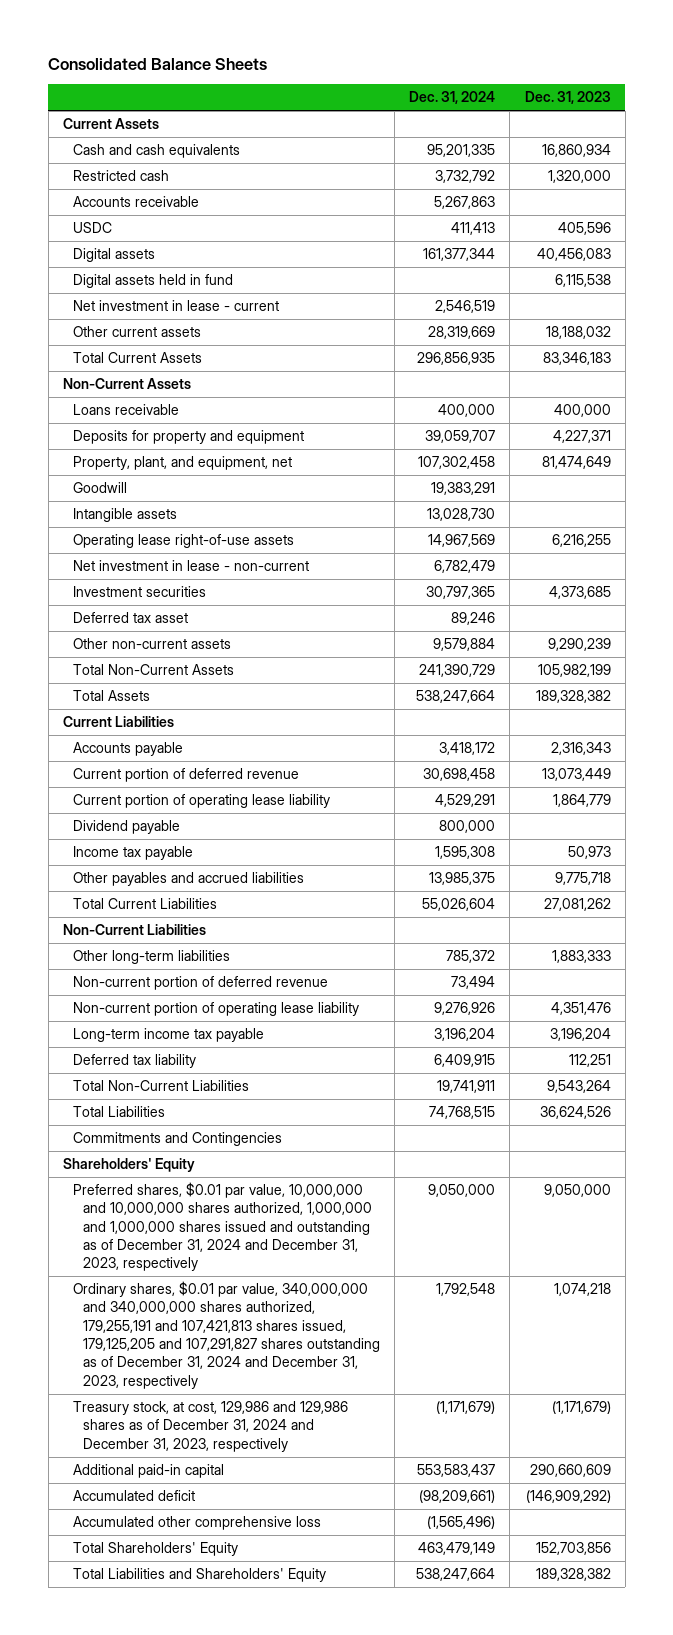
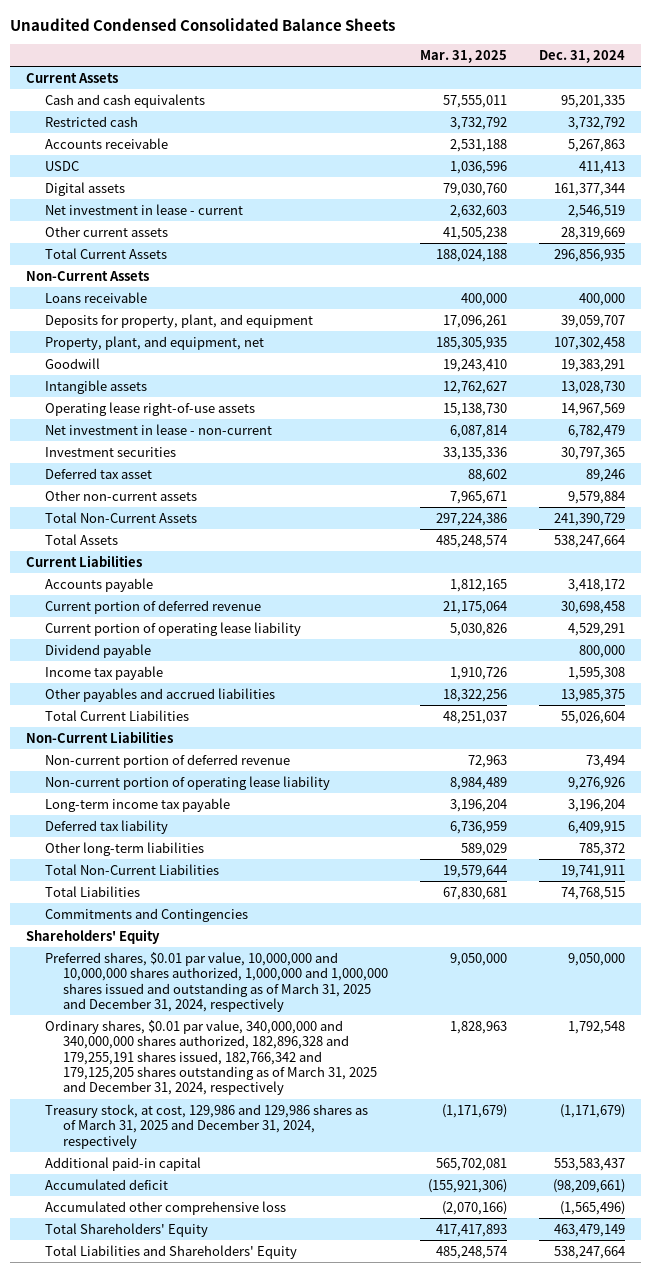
[48,58,268,71] Consolidated Balance Sheets -> [10,17,396,31] Unaudited Condensed Consolidated Balance Sheets
[524,91,611,105] Dec. 31, 2023 -> none
none -> [420,49,508,63] Mar. 31, 2025
[73,274,234,289] Digital assets held in fund -> none
[73,430,305,445] Deposits for property and equipment -> [44,314,313,329] Deposits for property, plant, and equipment
[73,950,231,965] Other long-term liabilities -> [44,842,204,857] Other long-term liabilities
[73,1182,373,1272] Preferred shares, $0.01 par value, 10,000,000 and 10,000,000 shares authorized, 1,000,000 and 1,000,000 shares issued and outstanding as of December 31, 2024 and December 31, 2023, respectively -> [44,952,389,1013] Preferred shares, $0.01 par value, 10,000,000 and 10,000,000 shares authorized, 1,000,000 and 1,000,000 shares issued and outstanding as of March 31, 2025 and December 31, 2024, respectively
[73,1281,381,1389] Ordinary shares, $0.01 par value, 340,000,000 and 340,000,000 shares authorized, 179,255,191 and 107,421,813 shares issued, 179,125,205 and 107,291,827 shares outstanding as of December 31, 2024 and December 31, 2023, respectively -> [44,1020,378,1096] Ordinary shares, $0.01 par value, 340,000,000 and 340,000,000 shares authorized, 182,896,328 and 179,255,191 shares issued, 182,766,342 and 179,125,205 shares outstanding as of March 31, 2025 and December 31, 2024, respectively
[73,1401,349,1452] Treasury stock, at cost, 129,986 and 129,986 shares as of December 31, 2024 and December 31, 2023, respectively -> [44,1104,368,1149] Treasury stock, at cost, 129,986 and 129,986 shares as of March 31, 2025 and December 31, 2024, respectively

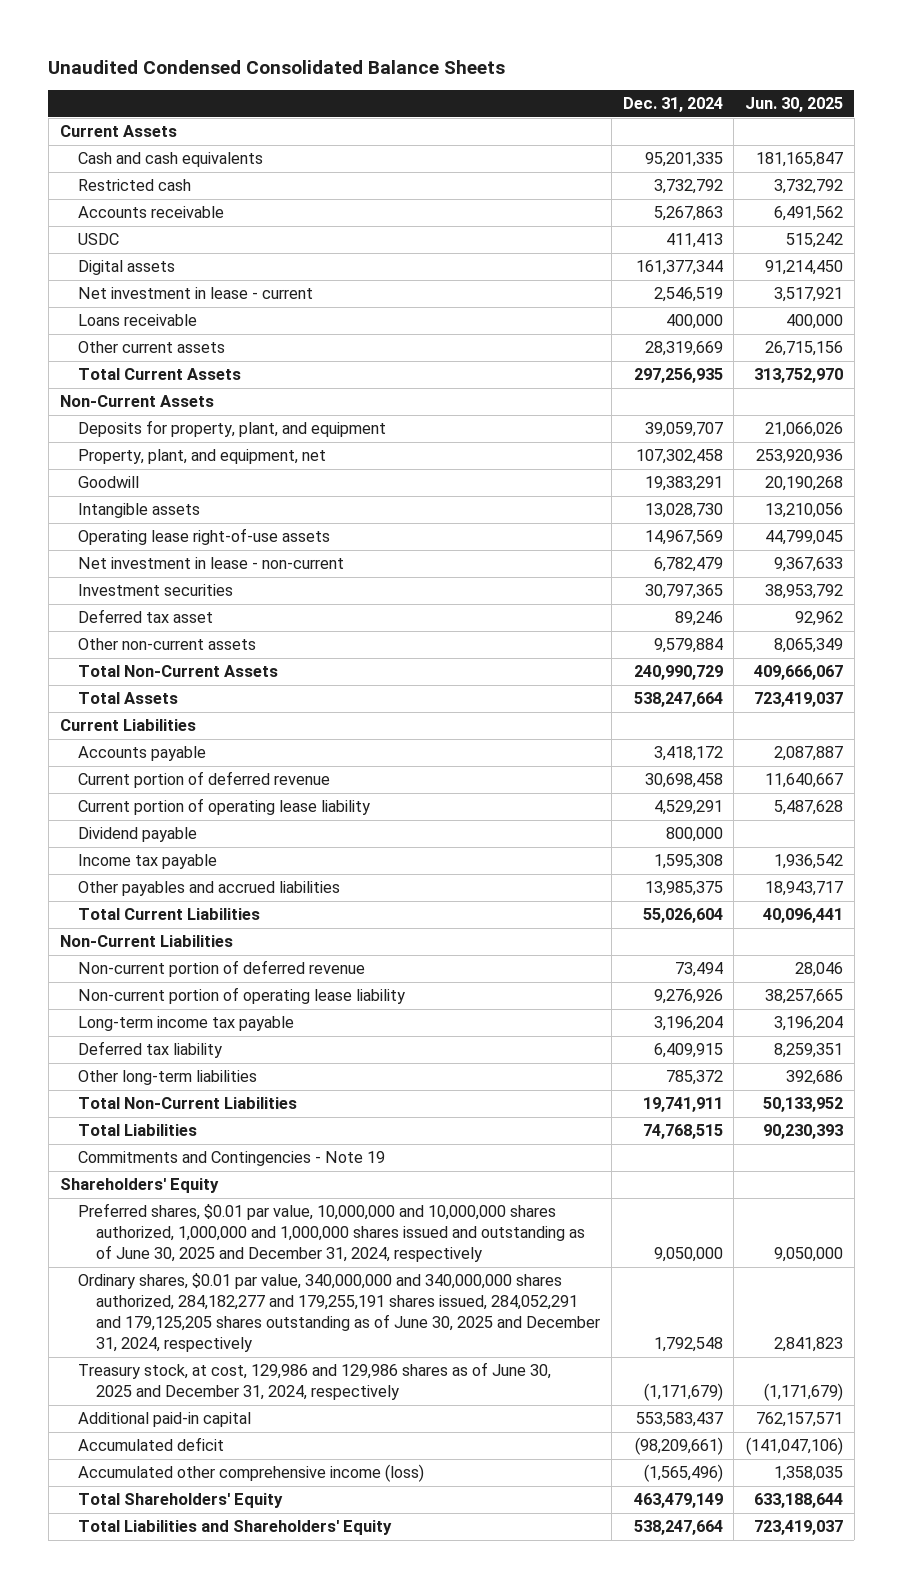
[420,49,508,63] Mar. 31, 2025 -> none
none -> [745,97,844,113] Jun. 30, 2025
[44,292,147,304] Loans receivable -> [77,314,197,327] Loans receivable
[553,249,625,263] 296,856,935 -> [633,368,723,384] 297,256,935
[553,513,625,527] 241,390,729 -> [633,665,723,681] 240,990,729
[44,908,248,923] Commitments and Contingencies -> [77,1151,385,1167] Commitments and Contingencies - Note 19
[44,952,389,1013] Preferred shares, $0.01 par value, 10,000,000 and 10,000,000 shares authorized, 1,000,000 and 1,000,000 shares issued and outstanding as of March 31, 2025 and December 31, 2024, respectively -> [77,1203,586,1263] Preferred shares, $0.01 par value, 10,000,000 and 10,000,000 shares authorized, 1,000,000 and 1,000,000 shares issued and outstanding as of June 30, 2025 and December 31, 2024, respectively
[44,1020,378,1096] Ordinary shares, $0.01 par value, 340,000,000 and 340,000,000 shares authorized, 182,896,328 and 179,255,191 shares issued, 182,766,342 and 179,125,205 shares outstanding as of March 31, 2025 and December 31, 2024, respectively -> [77,1273,601,1353] Ordinary shares, $0.01 par value, 340,000,000 and 340,000,000 shares authorized, 284,182,277 and 179,255,191 shares issued, 284,052,291 and 179,125,205 shares outstanding as of June 30, 2025 and December 31, 2024, respectively
[44,1104,368,1149] Treasury stock, at cost, 129,986 and 129,986 shares as of March 31, 2025 and December 31, 2024, respectively -> [77,1362,551,1401] Treasury stock, at cost, 129,986 and 129,986 shares as of June 30, 2025 and December 31, 2024, respectively
[44,1201,286,1216] Accumulated other comprehensive loss -> [77,1464,424,1483] Accumulated other comprehensive income (loss)

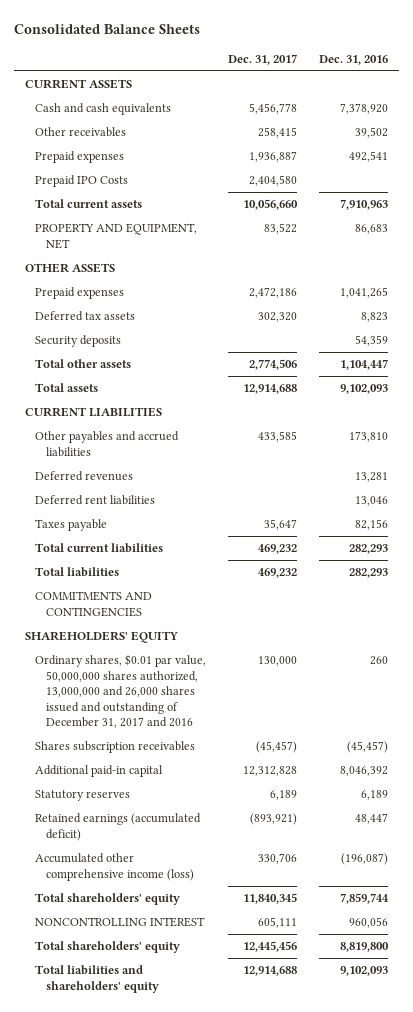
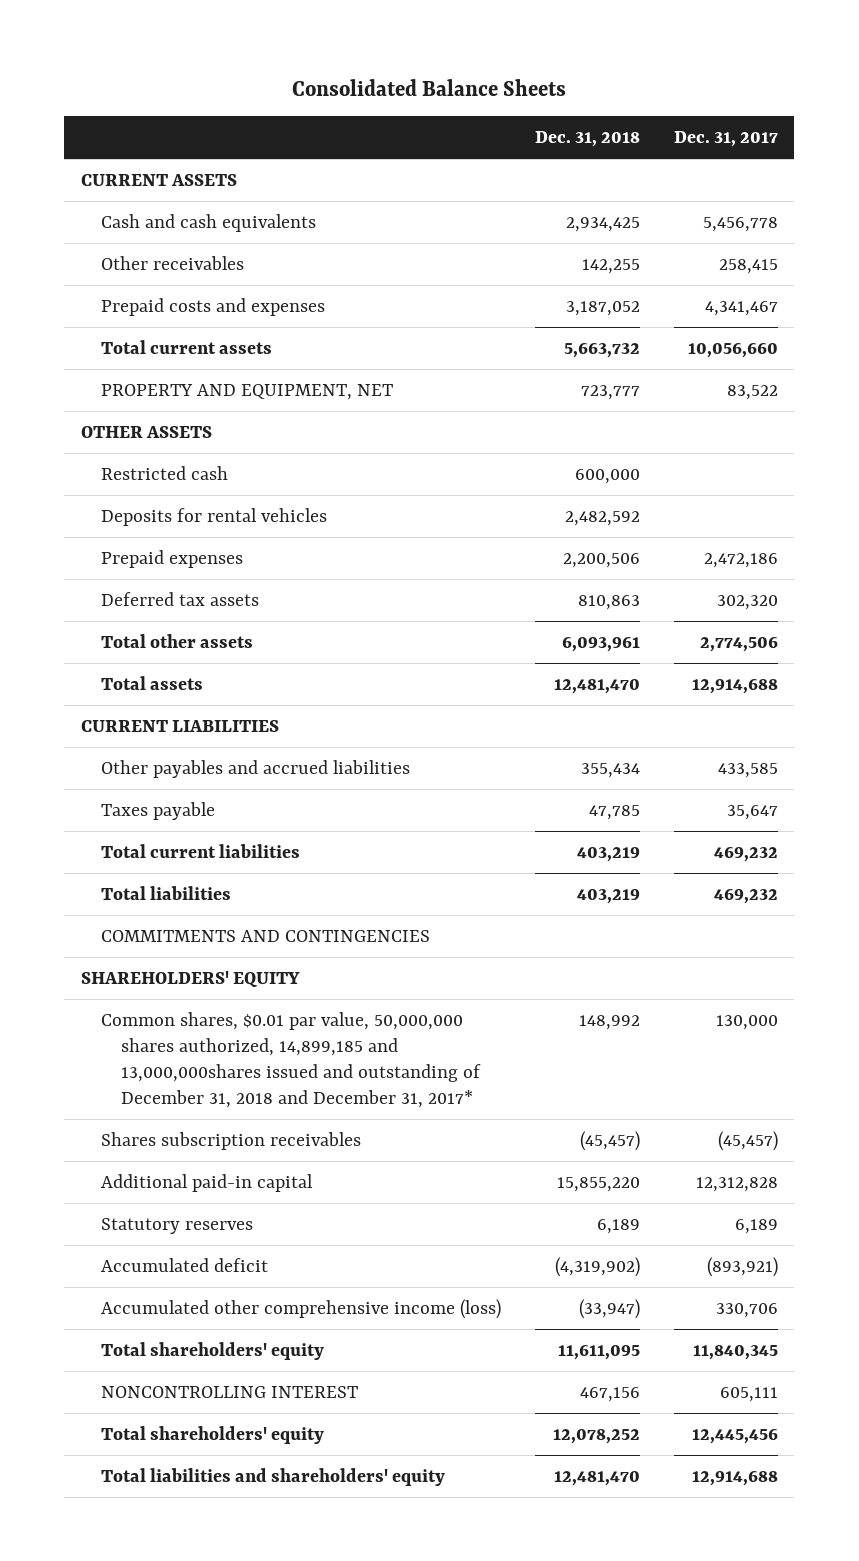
[318,54,388,65] Dec. 31, 2016 -> none
none -> [534,131,640,148] Dec. 31, 2018
[35,175,129,188] Prepaid IPO Costs -> none
[35,151,125,164] Prepaid expenses -> [101,297,326,316] Prepaid costs and expenses
[249,151,298,163] 1,936,887 -> [704,300,778,316] 4,341,467
none -> [101,465,229,480] Restricted cash
none -> [101,507,328,526] Deposits for rental vehicles
[35,335,122,348] Security deposits -> none
[35,471,134,482] Deferred revenues -> none
[35,495,156,506] Deferred rent liabilities -> none
[35,654,207,728] Ordinary shares, $0.01 par value, 50,000,000 shares authorized, 13,000,000 and 26,000 shares issued and outstanding of December 31, 2017 and 2016 -> [101,1011,482,1109] Common shares, $0.01 par value, 50,000,000 shares authorized, 14,899,185 and 13,000,000shares issued and outstanding of December 31, 2018 and December 31, 2017*
[35,813,202,841] Retained earnings (accumulated deficit) -> [101,1257,269,1272] Accumulated deficit

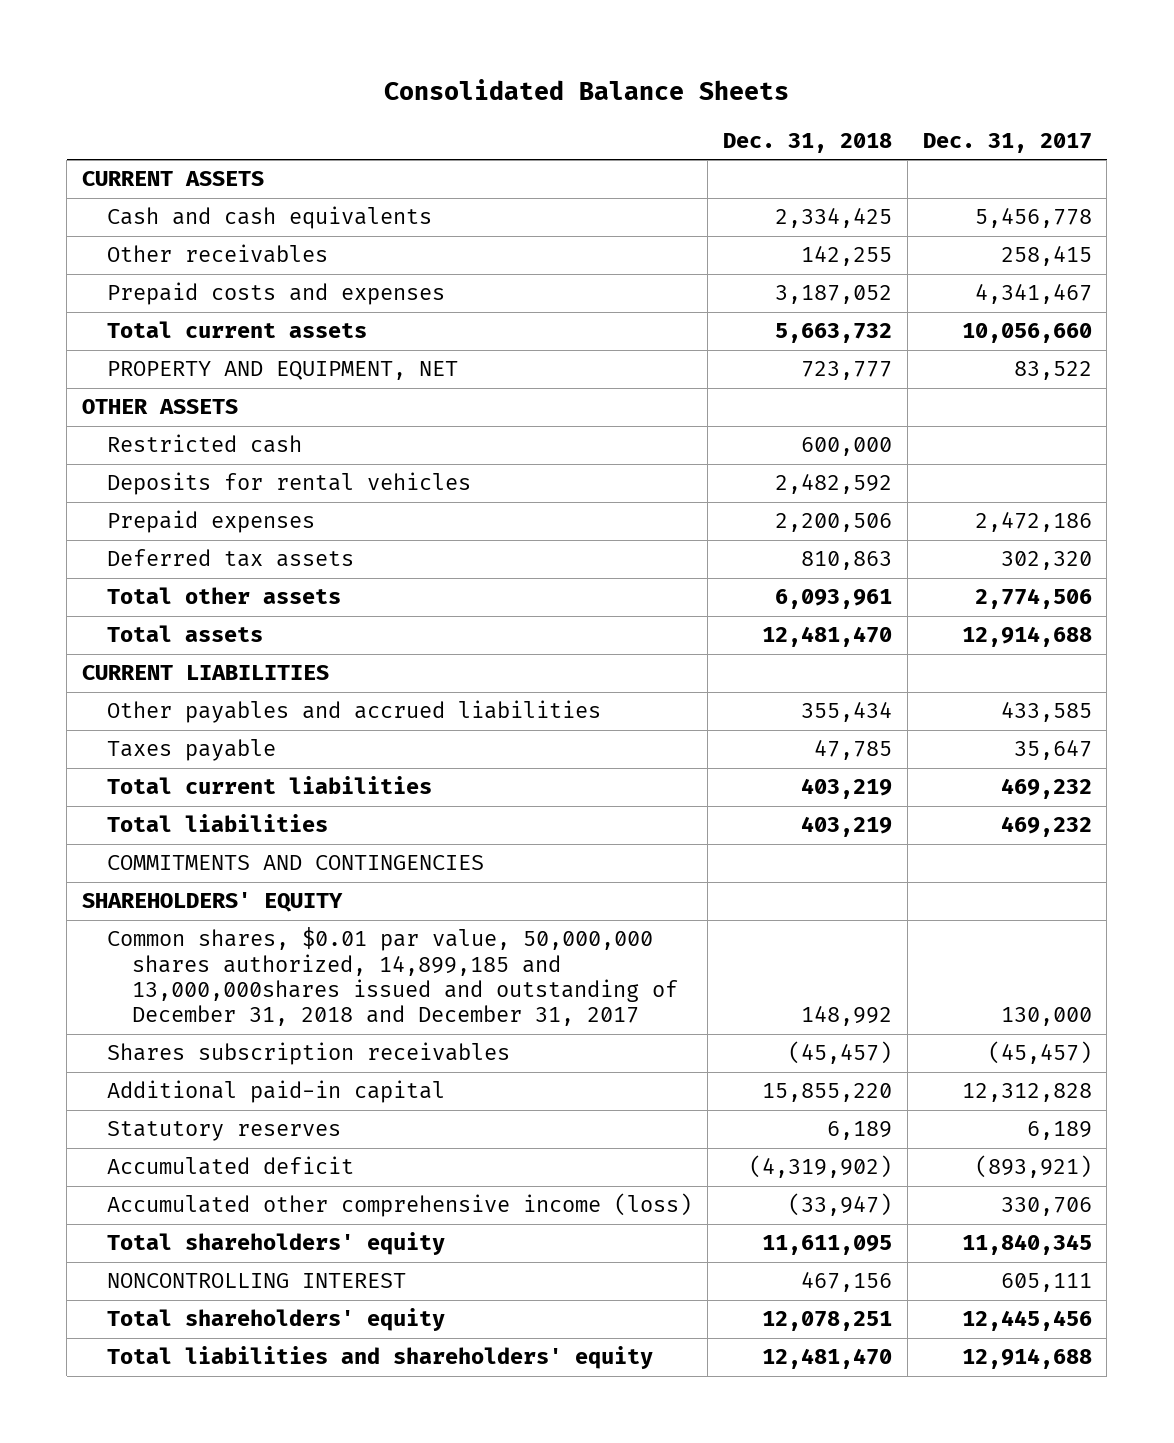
[565,216,640,232] 2,934,425 -> [774,208,892,229] 2,334,425
[101,1011,482,1109] Common shares, $0.01 par value, 50,000,000 shares authorized, 14,899,185 and 13,000,000shares issued and outstanding of December 31, 2018 and December 31, 2017* -> [107,927,679,1027] Common shares, $0.01 par value, 50,000,000 shares authorized, 14,899,185 and 13,000,000shares issued and outstanding of December 31, 2018 and December 31, 2017
[552,1428,640,1444] 12,078,252 -> [761,1311,892,1332] 12,078,251

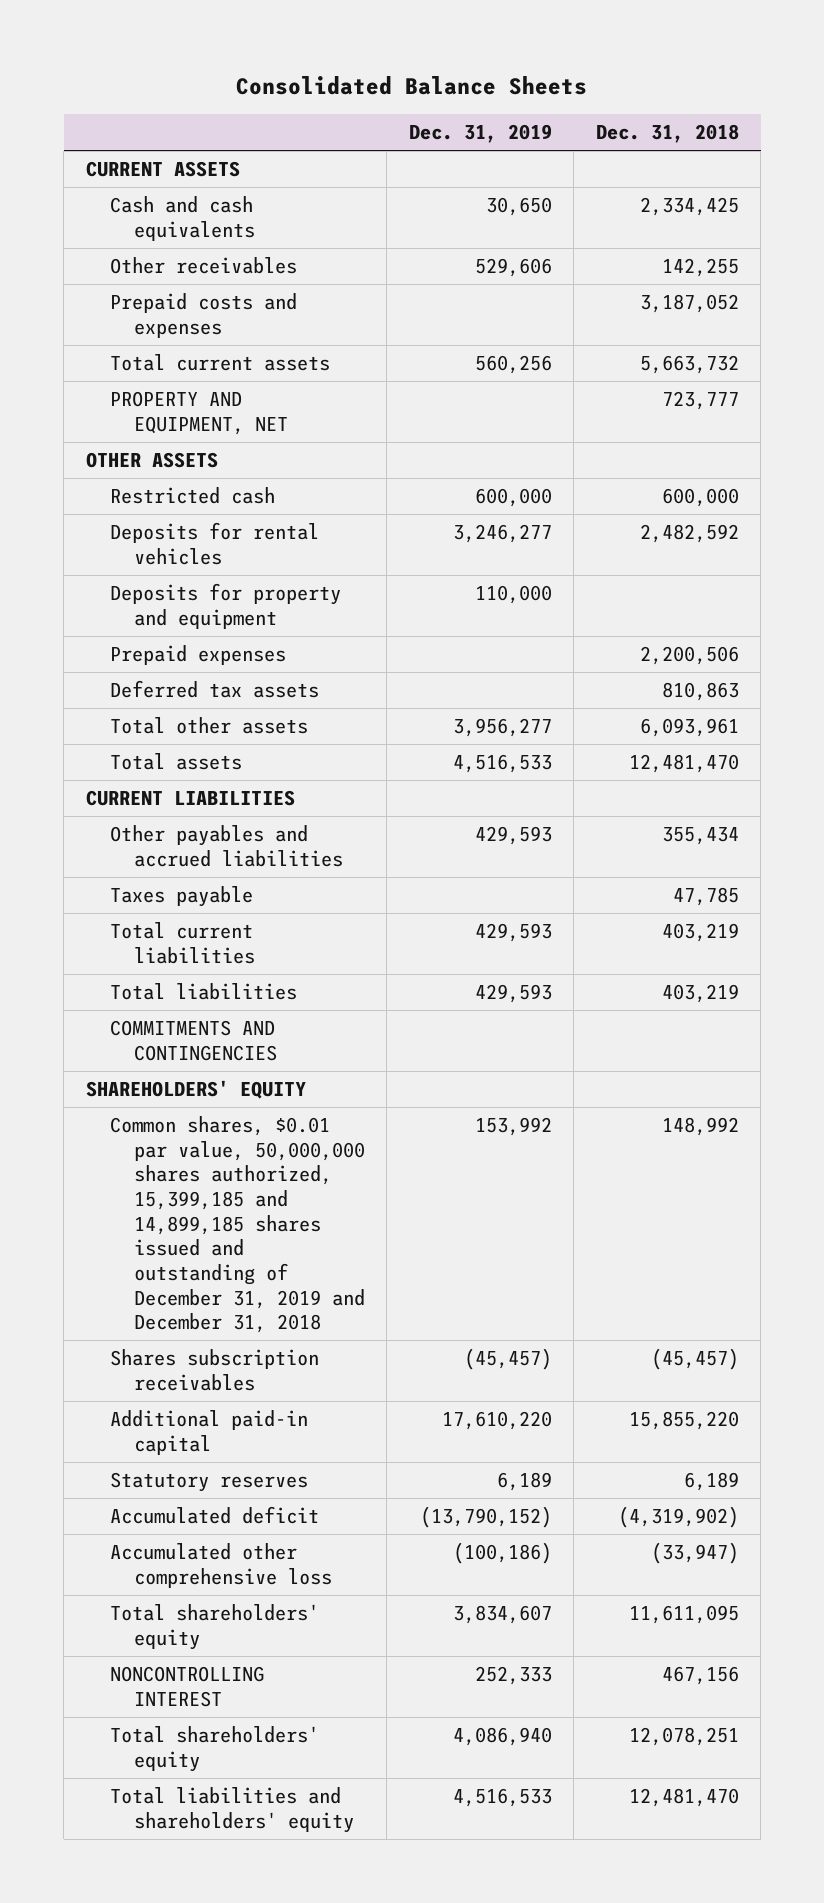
[922,132,1092,153] Dec. 31, 2017 -> none
none -> [408,124,552,144] Dec. 31, 2019
none -> [109,582,341,629] Deposits for property and equipment
[107,927,679,1027] Common shares, $0.01 par value, 50,000,000 shares authorized, 14,899,185 and 13,000,000shares issued and outstanding of December 31, 2018 and December 31, 2017 -> [109,1115,365,1334] Common shares, $0.01 par value, 50,000,000 shares authorized, 15,399,185 and 14,899,185 shares issued and outstanding of December 31, 2019 and December 31, 2018
[107,1193,693,1218] Accumulated other comprehensive income (loss) -> [109,1542,332,1588] Accumulated other comprehensive loss

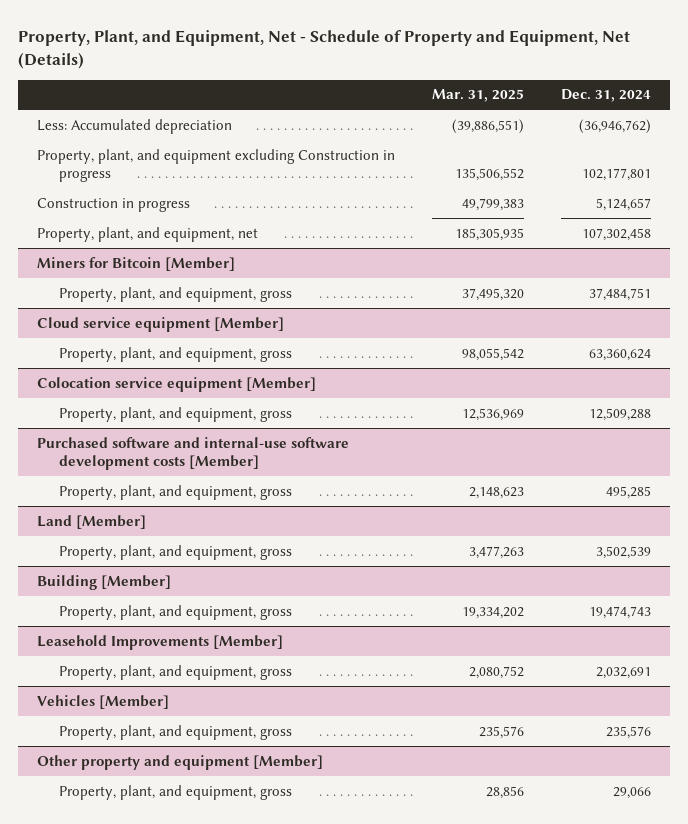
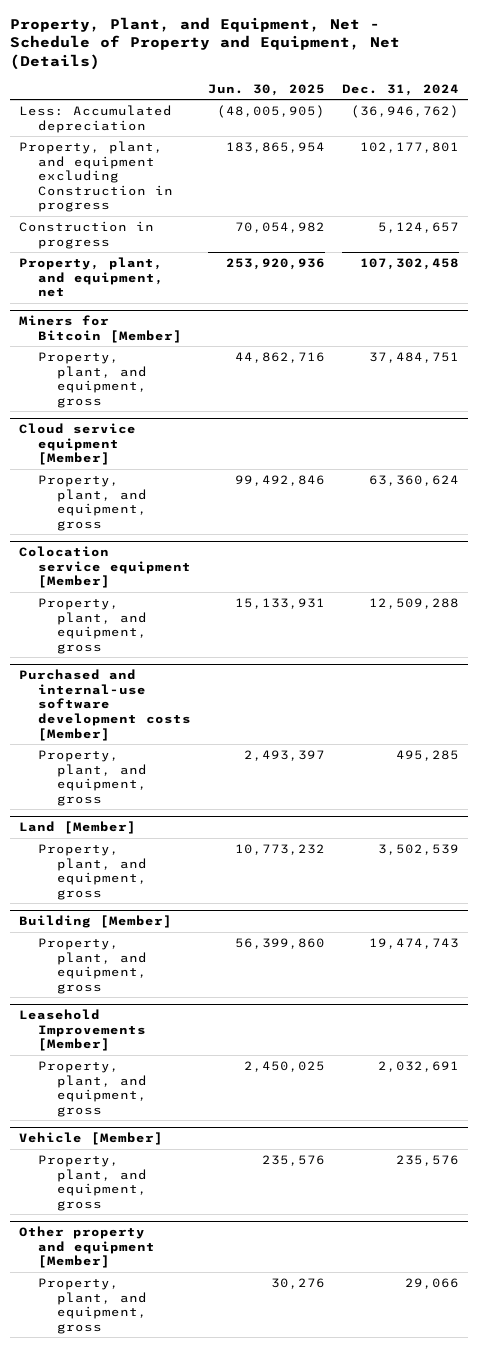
[432,89,525,103] Mar. 31, 2025 -> none
none -> [207,83,325,96] Jun. 30, 2025
[36,436,349,471] Purchased software and internal-use software development costs [Member] -> [18,669,191,741] Purchased and internal-use software development costs [Member]
[36,694,169,709] Vehicles [Member] -> [18,1132,163,1146] Vehicle [Member]

